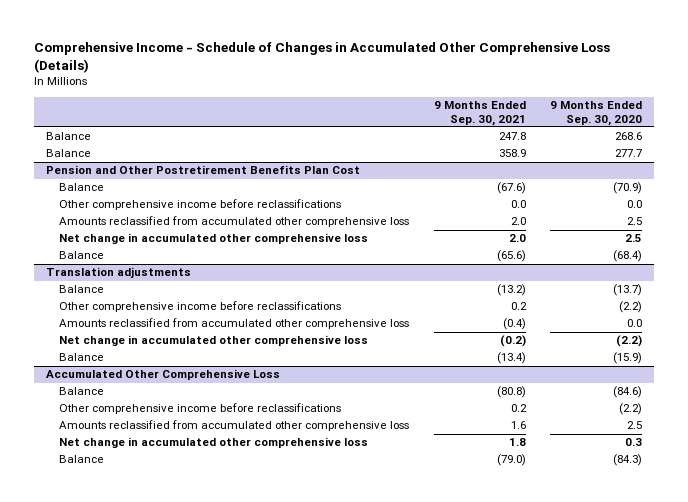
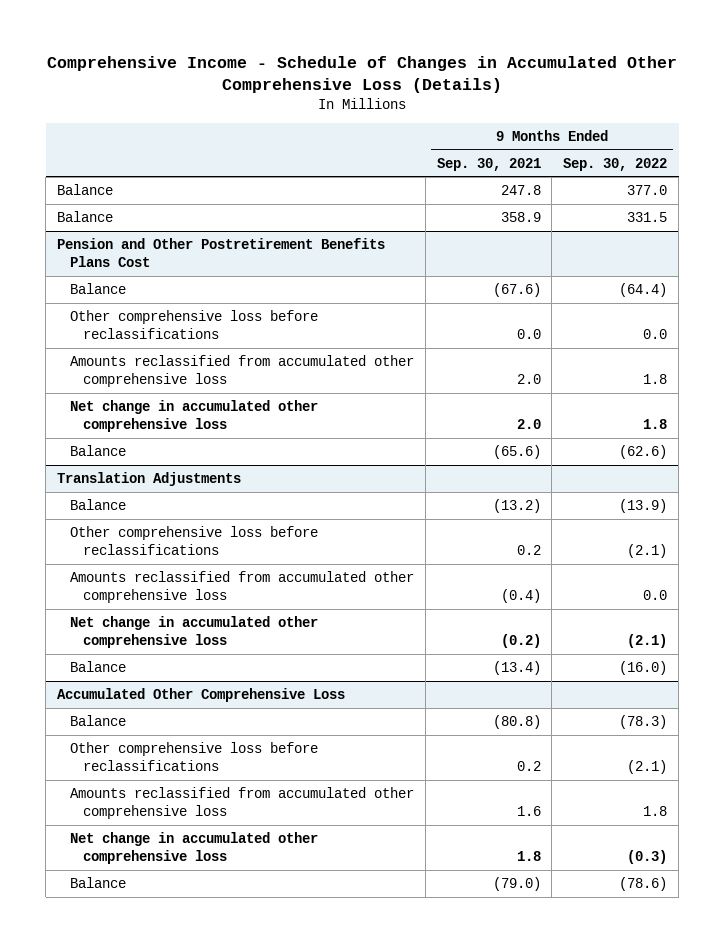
[549,101,642,126] 9 Months Ended Sep. 30, 2020 -> none
none -> [563,157,668,171] Sep. 30, 2022
[45,165,360,175] Pension and Other Postretirement Benefits Plan Cost -> [57,238,386,268] Pension and Other Postretirement Benefits Plans Cost
[59,199,342,211] Other comprehensive income before reclassifications -> [69,310,318,340] Other comprehensive loss before reclassifications
[45,267,191,279] Translation adjustments -> [57,472,242,487] Translation Adjustments
[59,301,342,313] Other comprehensive income before reclassifications -> [69,526,318,556] Other comprehensive loss before reclassifications
[59,403,342,415] Other comprehensive income before reclassifications -> [69,742,318,772] Other comprehensive loss before reclassifications

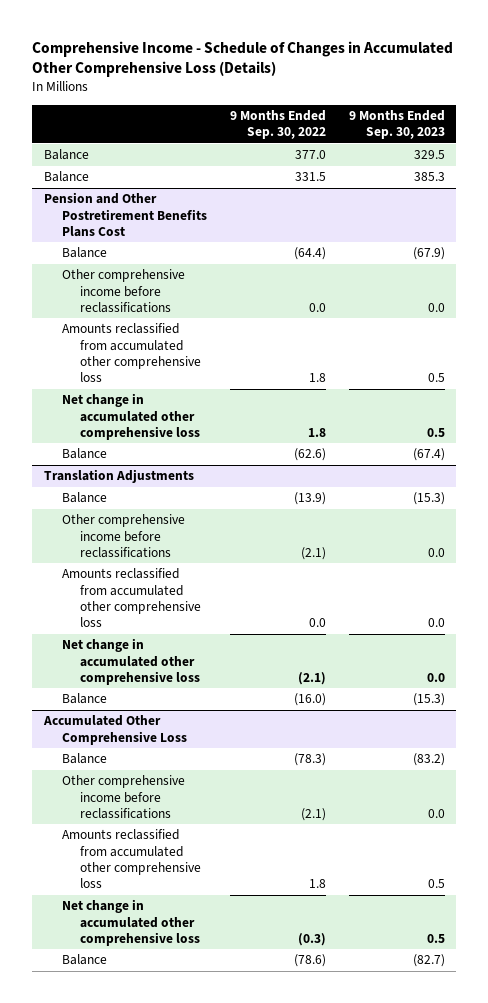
[436,157,541,171] Sep. 30, 2021 -> none
none -> [348,109,445,140] 9 Months Ended Sep. 30, 2023
[69,310,318,340] Other comprehensive loss before reclassifications -> [62,269,186,314] Other comprehensive income before reclassifications
[69,526,318,556] Other comprehensive loss before reclassifications -> [62,514,186,559] Other comprehensive income before reclassifications
[69,742,318,772] Other comprehensive loss before reclassifications -> [62,775,186,820] Other comprehensive income before reclassifications

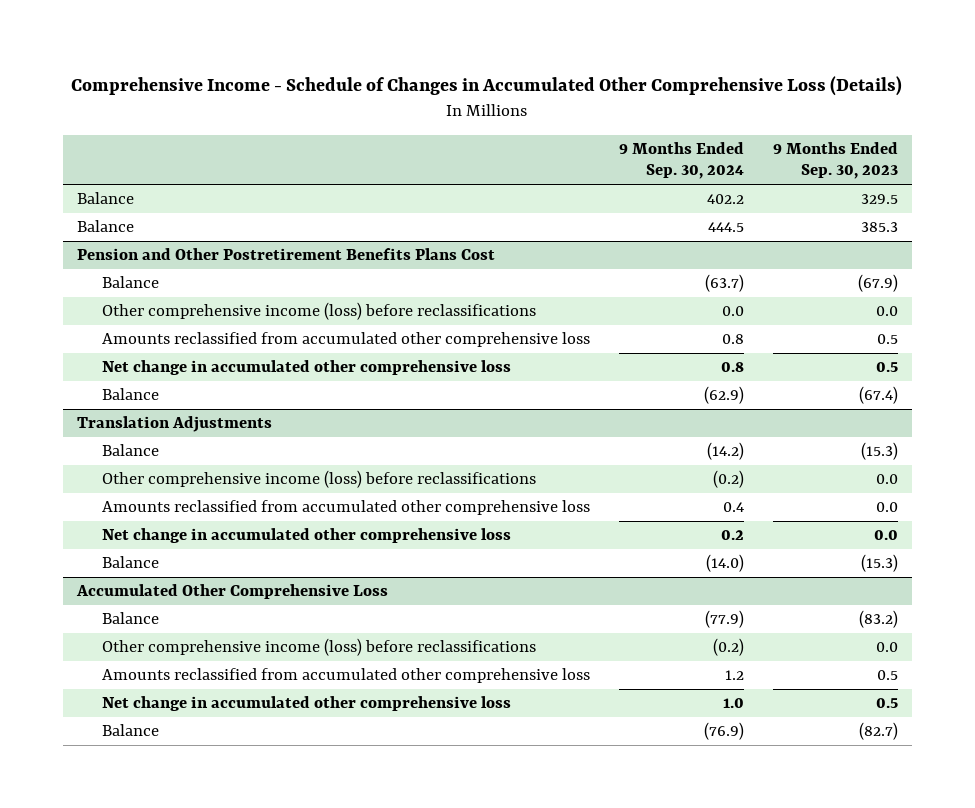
[229,109,326,140] 9 Months Ended Sep. 30, 2022 -> none
none -> [618,141,744,180] 9 Months Ended Sep. 30, 2024
[62,269,186,314] Other comprehensive income before reclassifications -> [102,302,537,321] Other comprehensive income (loss) before reclassifications
[62,514,186,559] Other comprehensive income before reclassifications -> [102,470,537,489] Other comprehensive income (loss) before reclassifications
[62,775,186,820] Other comprehensive income before reclassifications -> [102,638,537,657] Other comprehensive income (loss) before reclassifications

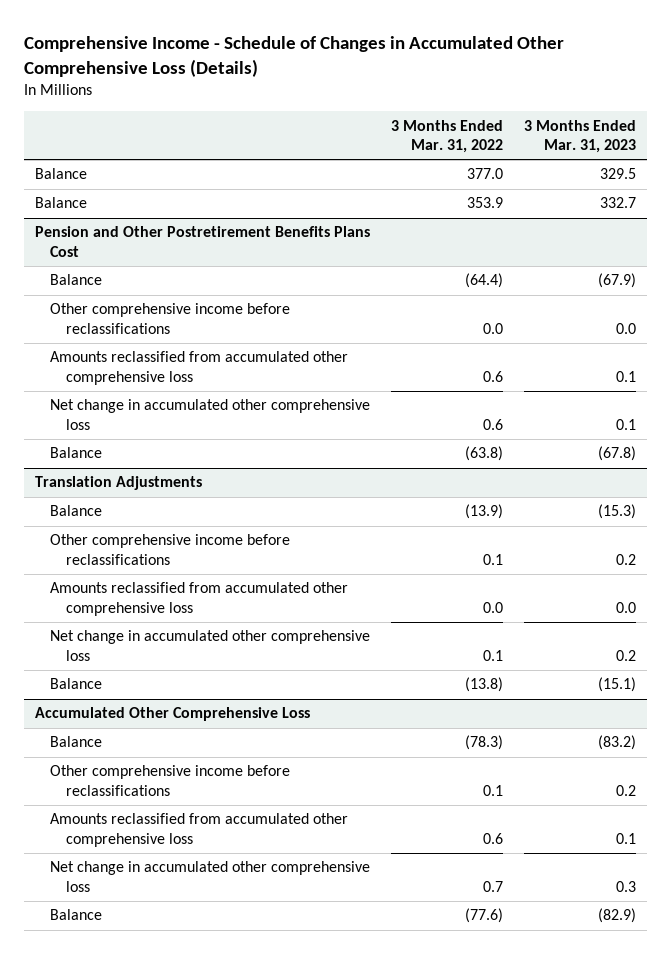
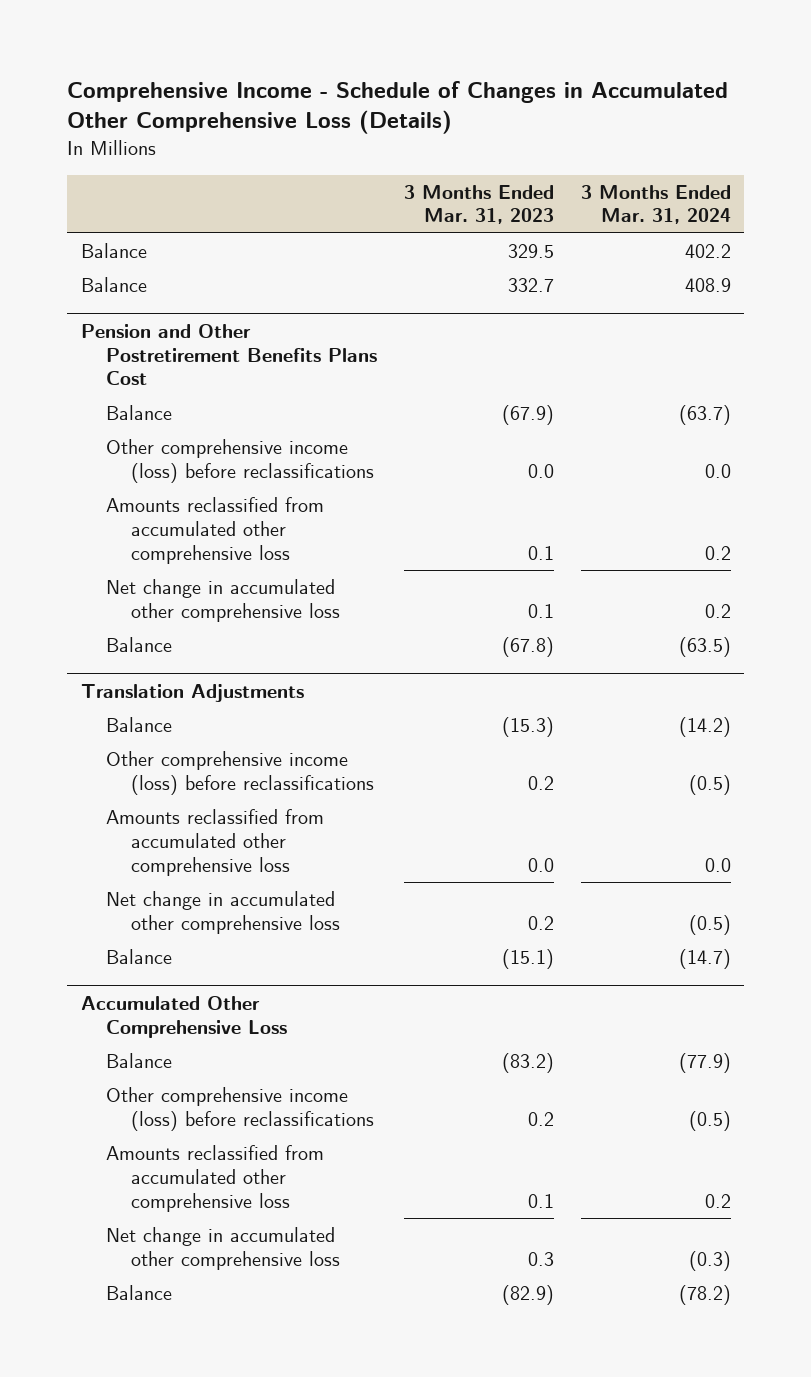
[391,119,504,154] 3 Months Ended Mar. 31, 2022 -> none
none -> [580,184,731,225] 3 Months Ended Mar. 31, 2024
[50,303,291,335] Other comprehensive income before reclassifications -> [105,439,374,483] Other comprehensive income (loss) before reclassifications
[50,534,291,566] Other comprehensive income before reclassifications -> [105,751,374,795] Other comprehensive income (loss) before reclassifications
[50,765,291,797] Other comprehensive income before reclassifications -> [105,1087,374,1131] Other comprehensive income (loss) before reclassifications

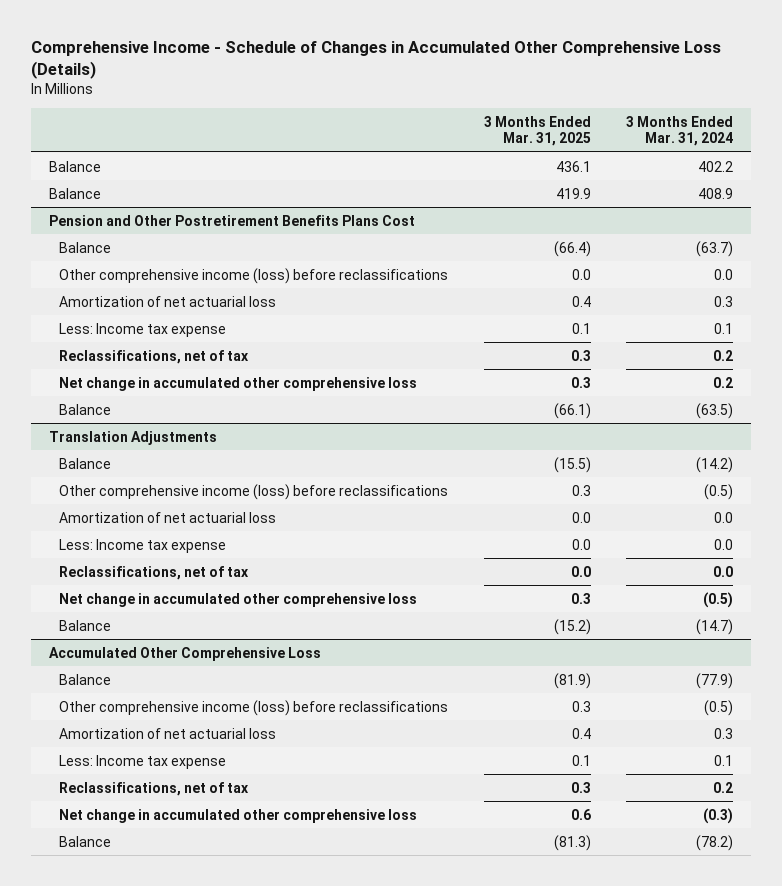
[403,184,554,225] 3 Months Ended Mar. 31, 2023 -> none
none -> [483,115,591,147] 3 Months Ended Mar. 31, 2025
[105,497,324,564] Amounts reclassified from accumulated other comprehensive loss -> none
none -> [58,295,276,307] Amortization of net actuarial loss
none -> [58,322,226,337] Less: Income tax expense
none -> [58,349,249,364] Reclassifications, net of tax
[105,809,324,876] Amounts reclassified from accumulated other comprehensive loss -> none
none -> [58,511,276,523] Amortization of net actuarial loss
none -> [58,538,226,553] Less: Income tax expense
none -> [58,565,249,580] Reclassifications, net of tax
[105,1145,324,1212] Amounts reclassified from accumulated other comprehensive loss -> none
none -> [58,727,276,739] Amortization of net actuarial loss
none -> [58,754,226,769] Less: Income tax expense
none -> [58,781,249,796] Reclassifications, net of tax

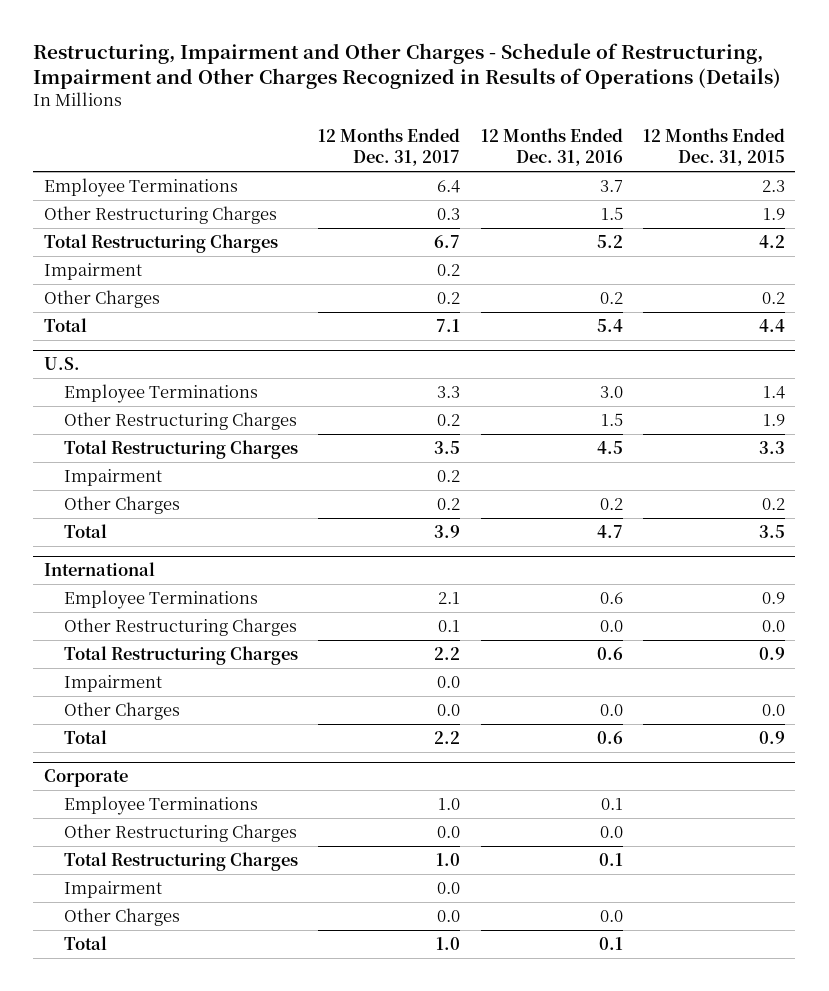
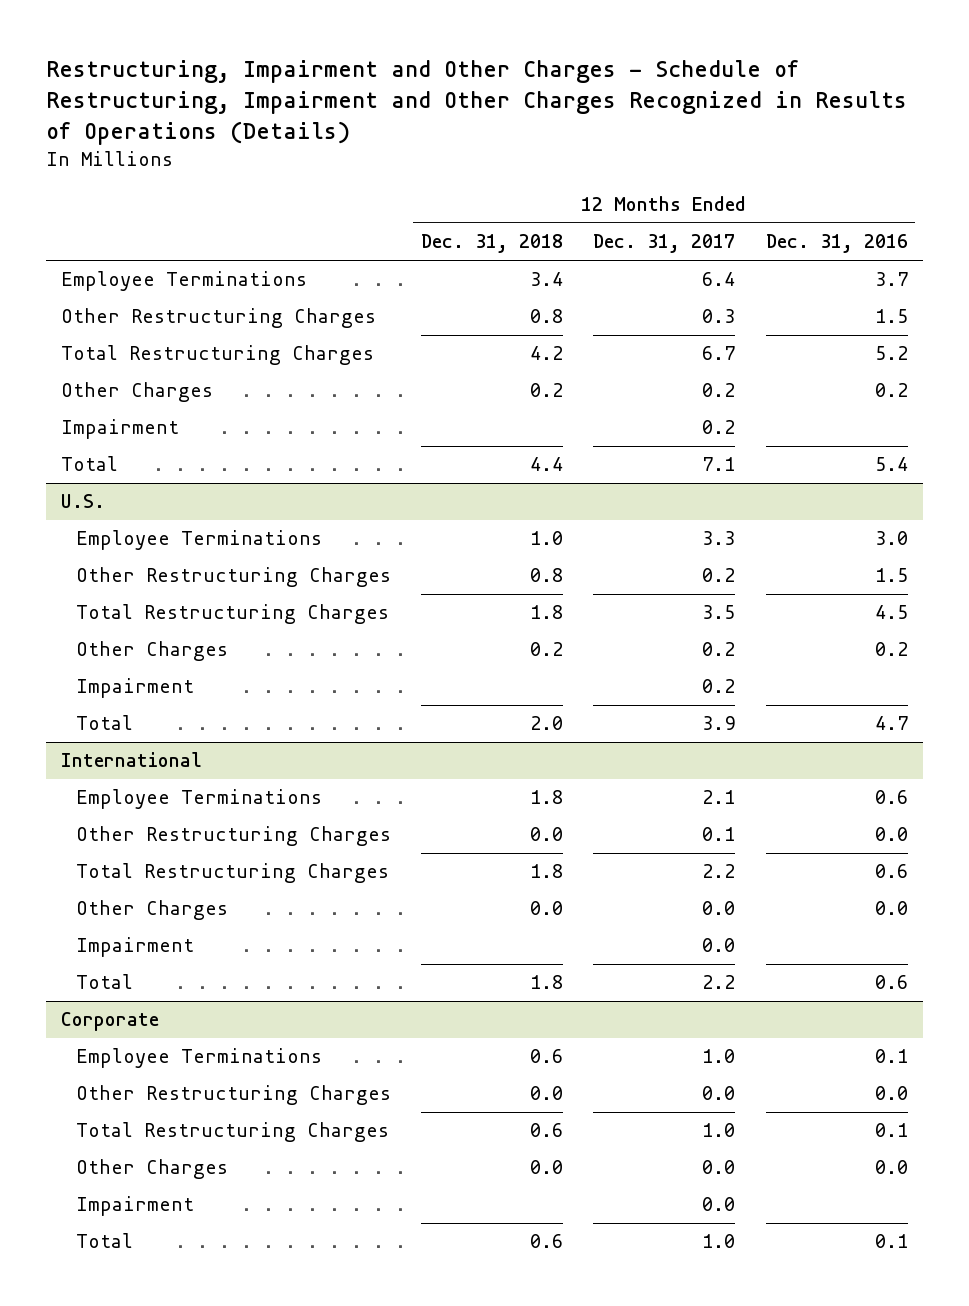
[643,128,786,167] 12 Months Ended Dec. 31, 2015 -> none
none -> [420,234,563,254] Dec. 31, 2018
[43,262,142,280] Impairment -> [60,419,179,440] Impairment
[63,468,162,486] Impairment -> [75,678,194,699] Impairment
[63,674,162,692] Impairment -> [75,937,194,958] Impairment
[63,880,162,898] Impairment -> [75,1196,194,1217] Impairment

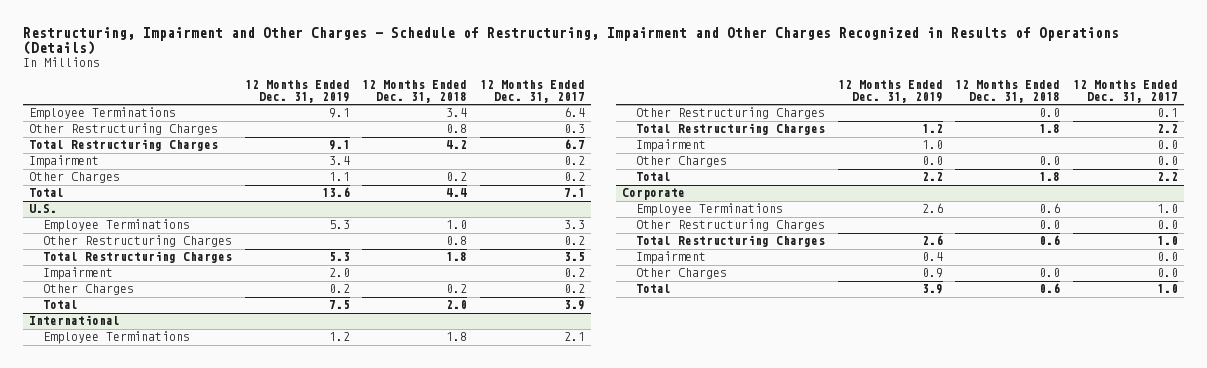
[765,234,908,254] Dec. 31, 2016 -> none
none -> [244,79,350,103] 12 Months Ended Dec. 31, 2019
[60,382,213,403] Other Charges -> [29,172,121,184] Other Charges
[75,641,228,662] Other Charges -> [43,284,135,296] Other Charges
[75,900,228,921] Other Charges -> [635,156,727,168] Other Charges
[75,1159,228,1180] Other Charges -> [635,268,727,280] Other Charges

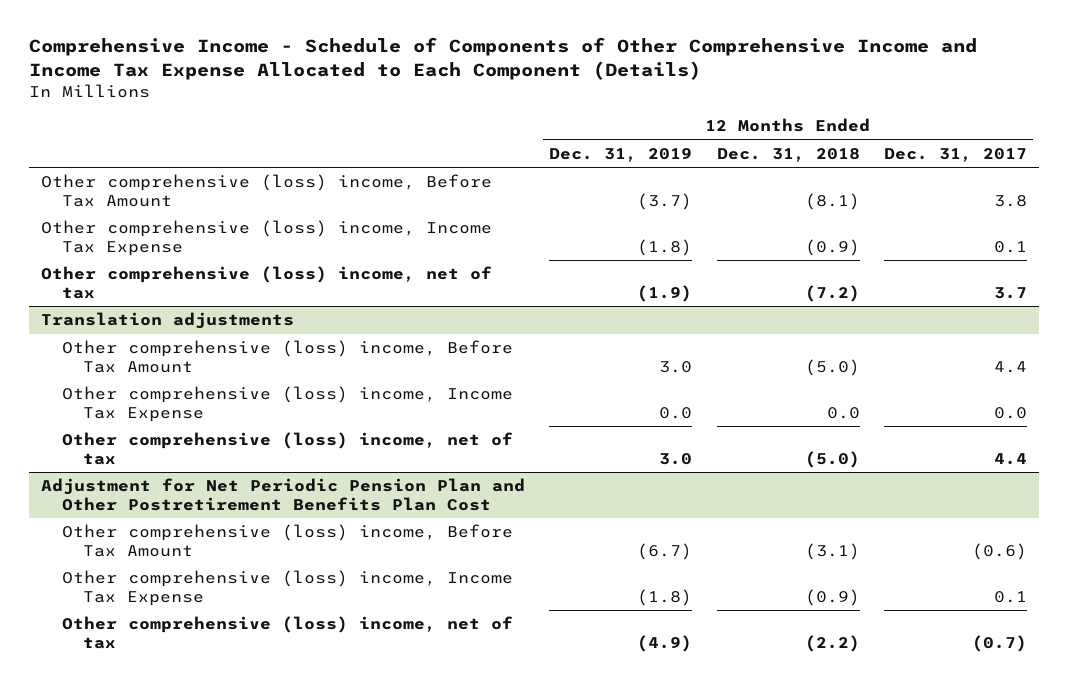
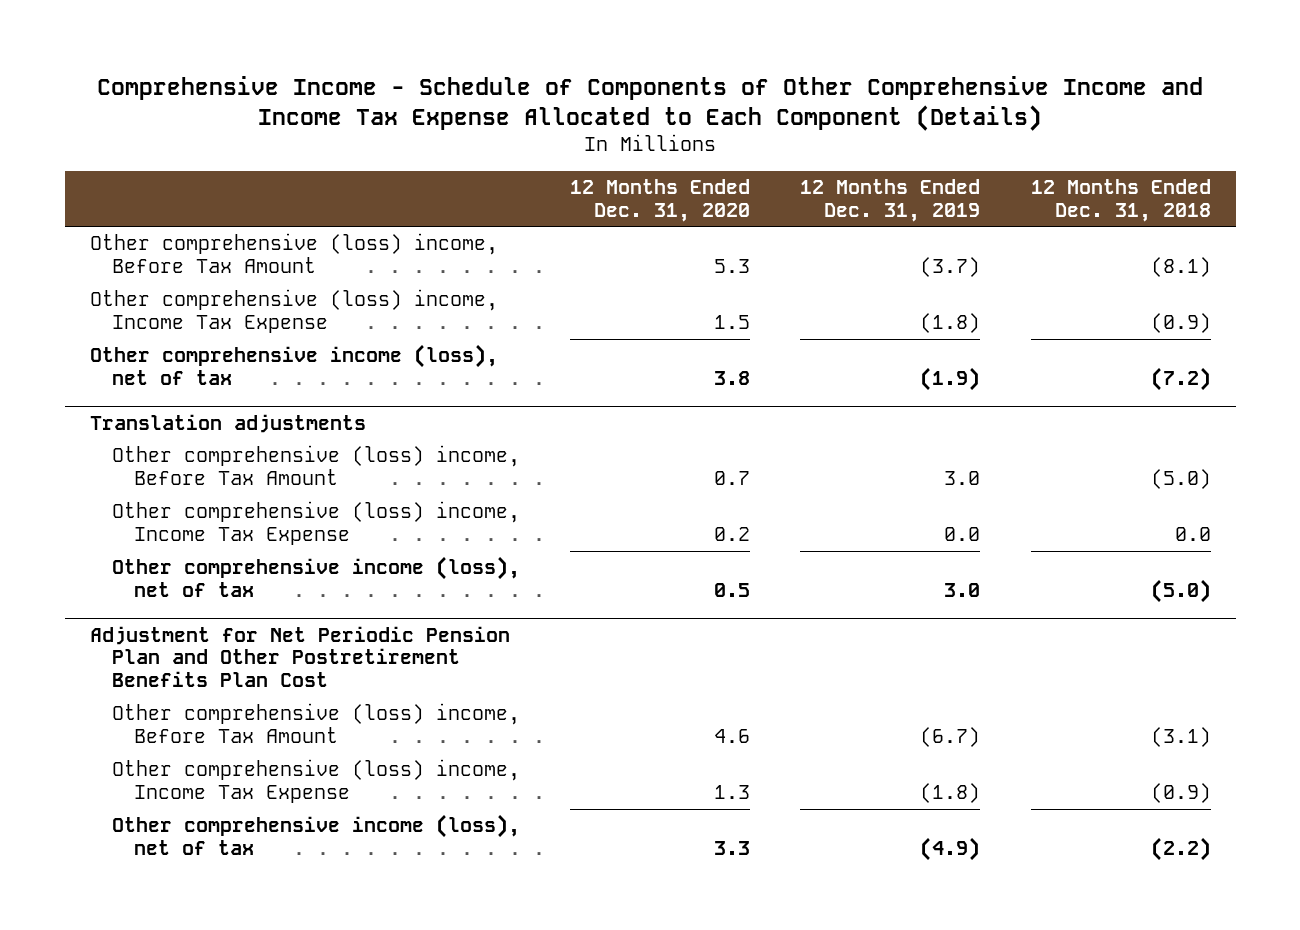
[884,147,1028,162] Dec. 31, 2017 -> none
none -> [569,178,750,222] 12 Months Ended Dec. 31, 2020
[40,266,492,299] Other comprehensive (loss) income, net of tax -> [89,344,498,385] Other comprehensive income (loss), net of tax
[61,432,513,465] Other comprehensive (loss) income, net of tax -> [111,556,520,597] Other comprehensive income (loss), net of tax
[61,616,513,649] Other comprehensive (loss) income, net of tax -> [111,814,520,855] Other comprehensive income (loss), net of tax

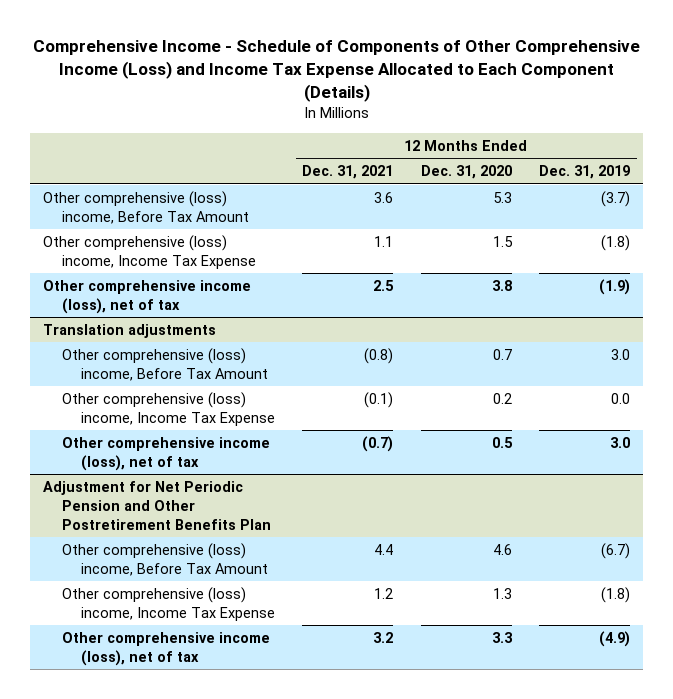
[97,75,1204,131] Comprehensive Income - Schedule of Components of Other Comprehensive Income and Income Tax Expense Allocated to Each Component (Details) -> [32,40,640,103] Comprehensive Income - Schedule of Components of Other Comprehensive Income (Loss) and Income Tax Expense Allocated to Each Component (Details)
[1030,178,1211,222] 12 Months Ended Dec. 31, 2018 -> none
none -> [302,165,394,180] Dec. 31, 2021
[89,625,510,688] Adjustment for Net Periodic Pension Plan and Other Postretirement Benefits Plan Cost -> [43,480,272,530] Adjustment for Net Periodic Pension and Other Postretirement Benefits Plan

